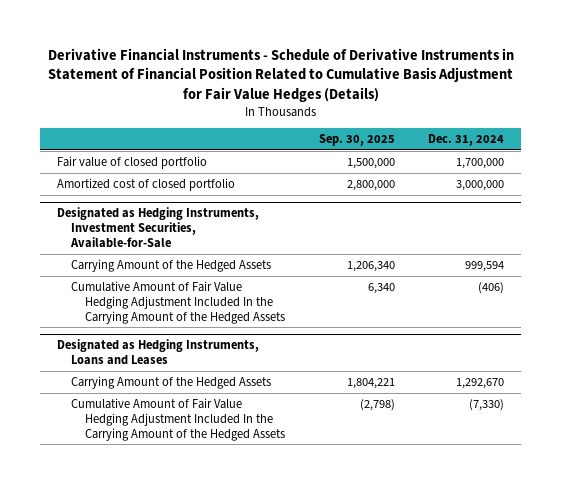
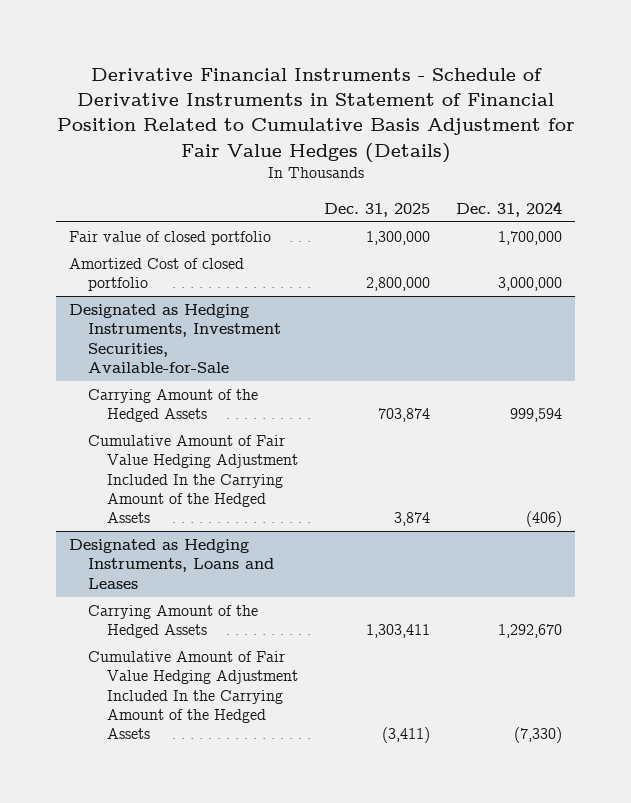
[318,134,395,147] Sep. 30, 2025 -> none
none -> [324,202,431,217] Dec. 31, 2025
[57,177,236,191] Amortized cost of closed portfolio -> [69,258,245,292] Amortized Cost of closed portfolio

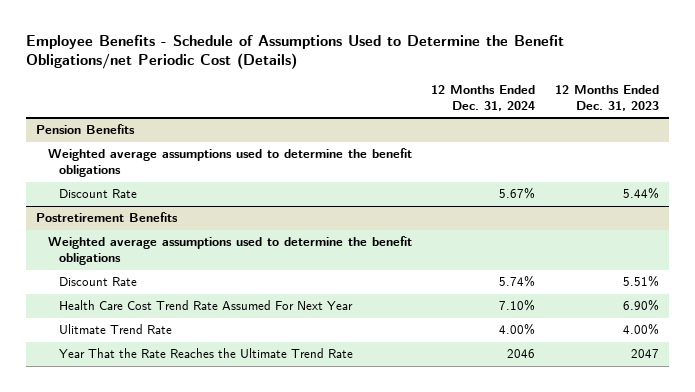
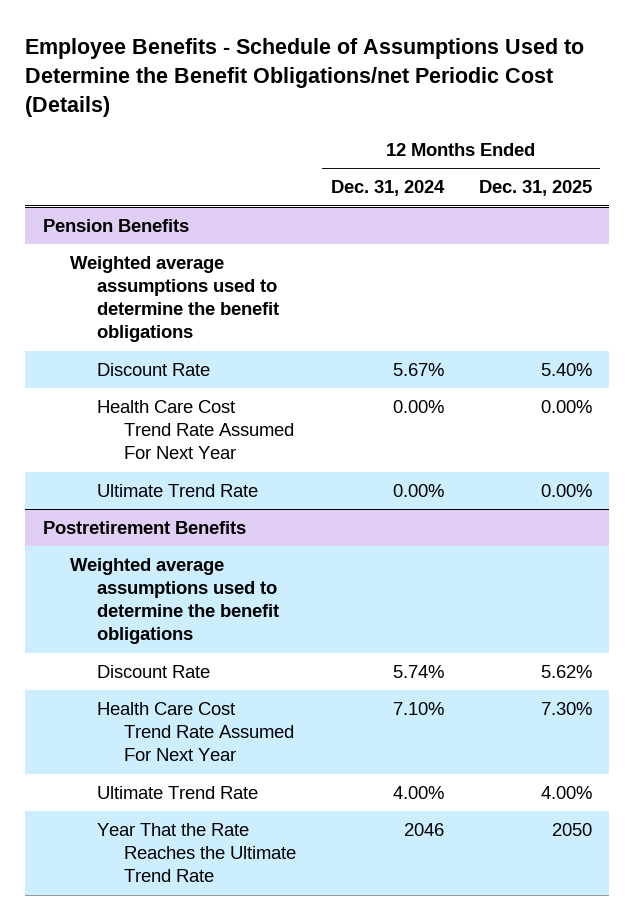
[555,85,660,111] 12 Months Ended Dec. 31, 2023 -> none
none -> [478,180,592,197] Dec. 31, 2025
none -> [96,400,295,460] Health Care Cost Trend Rate Assumed For Next Year
none -> [96,484,258,498] Ultimate Trend Rate
[58,324,172,335] Ulitmate Trend Rate -> [96,786,258,800] Ultimate Trend Rate

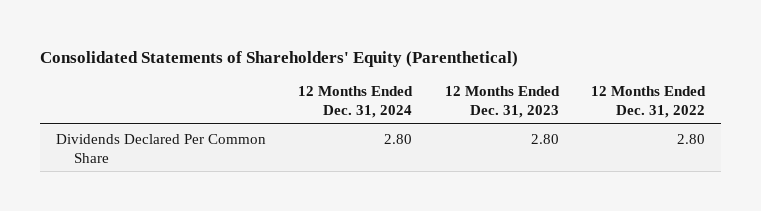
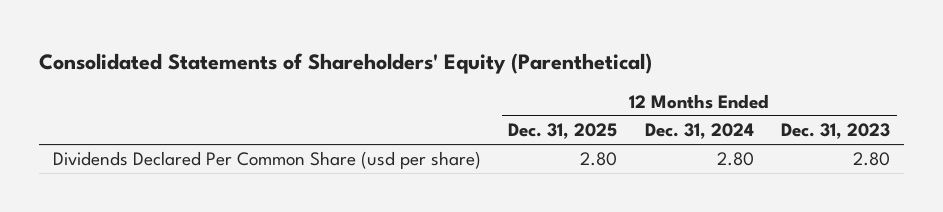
[591,85,707,118] 12 Months Ended Dec. 31, 2022 -> none
none -> [508,123,618,140] Dec. 31, 2025
[55,133,266,163] Dividends Declared Per Common Share -> [52,151,481,170] Dividends Declared Per Common Share (usd per share)

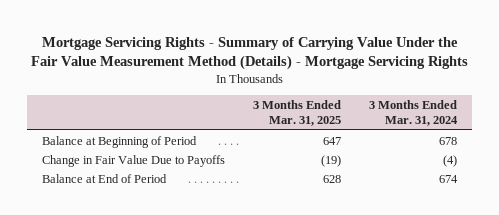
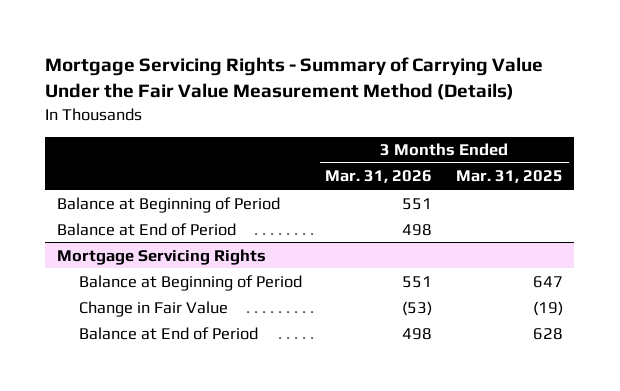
[30,36,468,71] Mortgage Servicing Rights - Summary of Carrying Value Under the Fair Value Measurement Method (Details) - Mortgage Servicing Rights -> [45,57,544,101] Mortgage Servicing Rights - Summary of Carrying Value Under the Fair Value Measurement Method (Details)
[369,99,459,127] 3 Months Ended Mar. 31, 2024 -> none
none -> [325,170,433,184] Mar. 31, 2026
none -> [57,196,281,213] Balance at Beginning of Period
none -> [57,222,237,236] Balance at End of Period
none -> [57,248,267,265] Mortgage Servicing Rights
[41,154,225,167] Change in Fair Value Due to Payoffs -> [79,300,229,317] Change in Fair Value

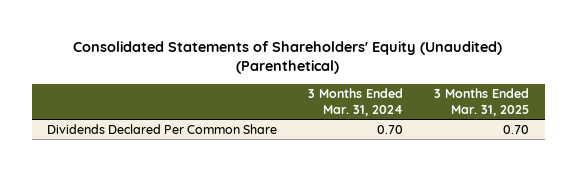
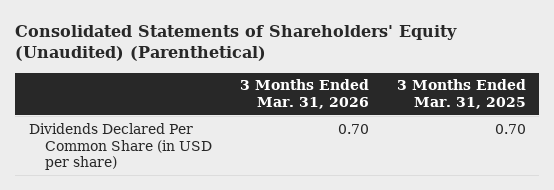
[308,88,404,117] 3 Months Ended Mar. 31, 2024 -> none
none -> [239,79,369,110] 3 Months Ended Mar. 31, 2026
[47,124,278,135] Dividends Declared Per Common Share -> [28,122,212,171] Dividends Declared Per Common Share (in USD per share)

